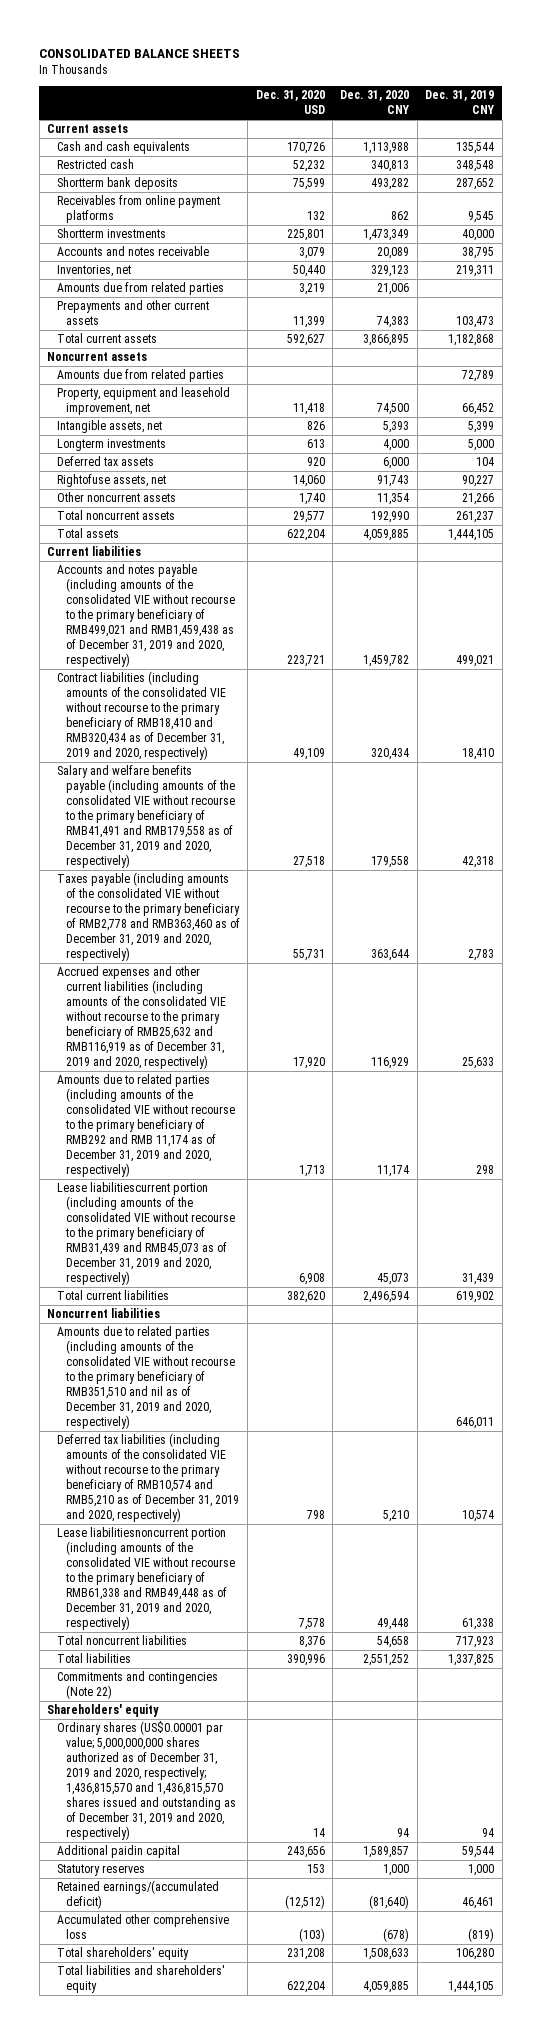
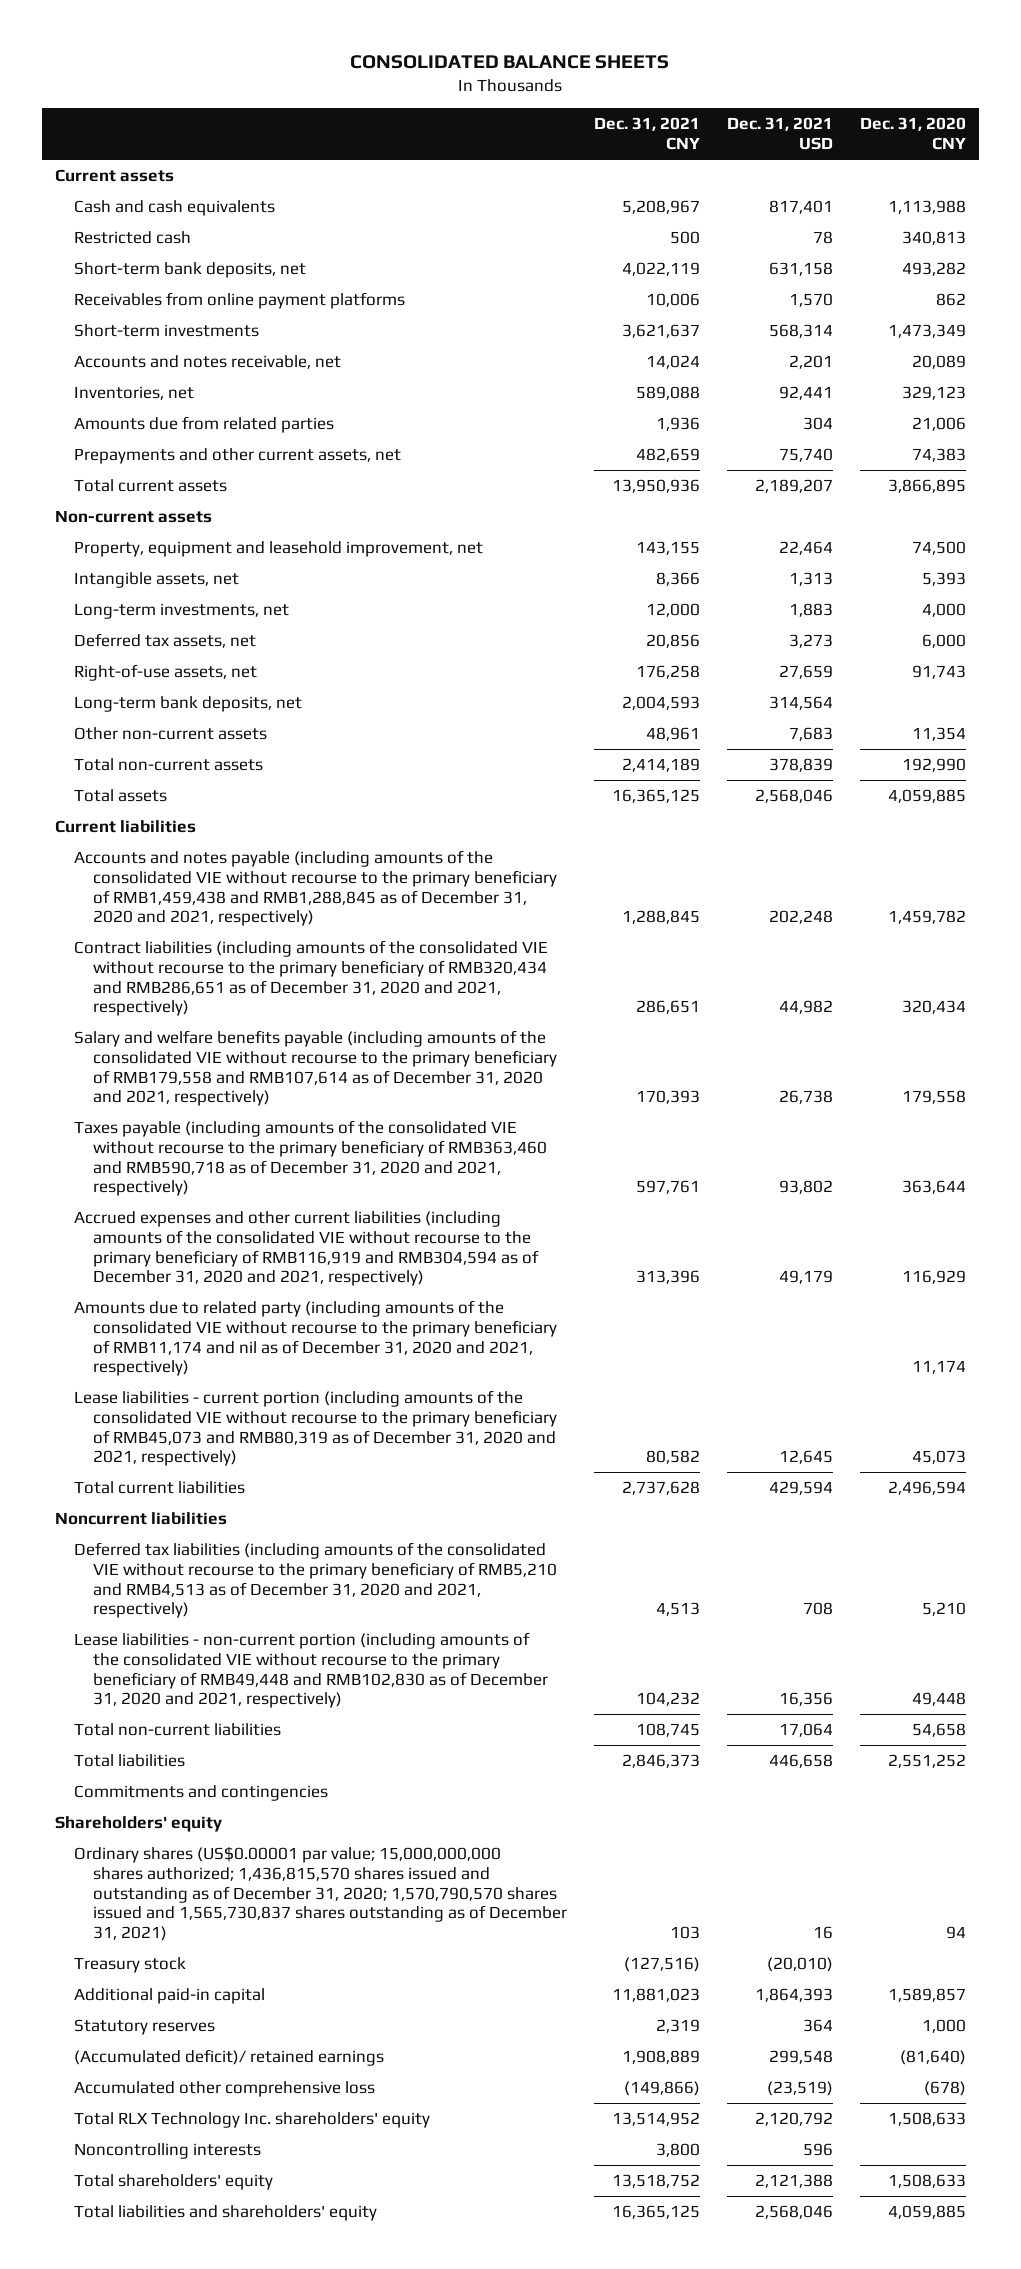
[255,90,325,115] Dec. 31, 2020 USD -> none
[425,90,495,115] Dec. 31, 2019 CNY -> none
none -> [593,117,700,151] Dec. 31, 2021 CNY
none -> [726,117,833,151] Dec. 31, 2021 USD
[56,177,178,191] Shortterm bank deposits -> [74,262,307,279] Short-term bank deposits, net
[56,228,166,239] Shortterm investments -> [74,324,260,338] Short-term investments
[56,246,209,257] Accounts and notes receivable -> [74,355,342,370] Accounts and notes receivable, net
[56,300,209,326] Prepayments and other current assets -> [74,448,402,465] Prepayments and other current assets, net
[56,369,224,383] Amounts due from related parties -> none
[47,352,148,362] Noncurrent assets -> [55,510,213,524] Non-current assets
[56,439,166,452] Longterm investments -> [74,603,290,620] Long-term investments, net
[56,456,154,467] Deferred tax assets -> [74,633,257,649] Deferred tax assets, net
[56,474,166,488] Rightofuse assets, net -> [74,664,258,682] Right-of-use assets, net
none -> [74,696,303,713] Long-term bank deposits, net
[56,492,176,503] Other noncurrent assets -> [74,727,268,741] Other non-current assets
[56,510,175,521] Total noncurrent assets -> [74,758,264,772] Total non-current assets
[56,564,235,668] Accounts and notes payable (including amounts of the consolidated VIE without recourse to the primary beneficiary of RMB499,021 and RMB1,459,438 as of December 31, 2019 and 2020, respectively) -> [74,850,558,927] Accounts and notes payable (including amounts of the consolidated VIE without recourse to the primary beneficiary of RMB1,459,438 and RMB1,288,845 as of December 31, 2020 and 2021, respectively)
[56,671,226,761] Contract liabilities (including amounts of the consolidated VIE without recourse to the primary beneficiary of RMB18,410 and RMB320,434 as of December 31, 2019 and 2020, respectively) -> [74,940,549,1017] Contract liabilities (including amounts of the consolidated VIE without recourse to the primary beneficiary of RMB320,434 and RMB286,651 as of December 31, 2020 and 2021, respectively)
[56,765,235,869] Salary and welfare benefits payable (including amounts of the consolidated VIE without recourse to the primary beneficiary of RMB41,491 and RMB179,558 as of December 31, 2019 and 2020, respectively) -> [74,1030,558,1107] Salary and welfare benefits payable (including amounts of the consolidated VIE without recourse to the primary beneficiary of RMB179,558 and RMB107,614 as of December 31, 2020 and 2021, respectively)
[56,872,240,962] Taxes payable (including amounts of the consolidated VIE without recourse to the primary beneficiary of RMB2,778 and RMB363,460 as of December 31, 2019 and 2020, respectively) -> [74,1120,548,1197] Taxes payable (including amounts of the consolidated VIE without recourse to the primary beneficiary of RMB363,460 and RMB590,718 as of December 31, 2020 and 2021, respectively)
[56,966,226,1070] Accrued expenses and other current liabilities (including amounts of the consolidated VIE without recourse to the primary beneficiary of RMB25,632 and RMB116,919 as of December 31, 2019 and 2020, respectively) -> [74,1211,540,1287] Accrued expenses and other current liabilities (including amounts of the consolidated VIE without recourse to the primary beneficiary of RMB116,919 and RMB304,594 as of December 31, 2020 and 2021, respectively)
[56,1074,235,1178] Amounts due to related parties (including amounts of the consolidated VIE without recourse to the primary beneficiary of RMB292 and RMB 11,174 as of December 31, 2019 and 2020, respectively) -> [74,1300,558,1377] Amounts due to related party (including amounts of the consolidated VIE without recourse to the primary beneficiary of RMB11,174 and nil as of December 31, 2020 and 2021, respectively)
[56,1182,235,1286] Lease liabilitiescurrent portion (including amounts of the consolidated VIE without recourse to the primary beneficiary of RMB31,439 and RMB45,073 as of December 31, 2019 and 2020, respectively) -> [74,1390,558,1467] Lease liabilities - current portion (including amounts of the consolidated VIE without recourse to the primary beneficiary of RMB45,073 and RMB80,319 as of December 31, 2020 and 2021, respectively)
[56,1326,235,1430] Amounts due to related parties (including amounts of the consolidated VIE without recourse to the primary beneficiary of RMB351,510 and nil as of December 31, 2019 and 2020, respectively) -> none
[56,1433,239,1523] Deferred tax liabilities (including amounts of the consolidated VIE without recourse to the primary beneficiary of RMB10,574 and RMB5,210 as of December 31, 2019 and 2020, respectively) -> [74,1542,558,1619] Deferred tax liabilities (including amounts of the consolidated VIE without recourse to the primary beneficiary of RMB5,210 and RMB4,513 as of December 31, 2020 and 2021, respectively)
[56,1527,235,1631] Lease liabilitiesnoncurrent portion (including amounts of the consolidated VIE without recourse to the primary beneficiary of RMB61,338 and RMB49,448 as of December 31, 2019 and 2020, respectively) -> [74,1632,549,1709] Lease liabilities - non-current portion (including amounts of the consolidated VIE without recourse to the primary beneficiary of RMB49,448 and RMB102,830 as of December 31, 2020 and 2021, respectively)
[56,1635,187,1646] Total noncurrent liabilities -> [74,1723,282,1737] Total non-current liabilities
[56,1671,218,1700] Commitments and contingencies (Note 22) -> [74,1785,329,1802] Commitments and contingencies
[56,1721,236,1841] Ordinary shares (US$0.00001 par value; 5,000,000,000 shares authorized as of December 31, 2019 and 2020, respectively; 1,436,815,570 and 1,436,815,570 shares issued and outstanding as of December 31, 2019 and 2020, respectively) -> [74,1846,568,1942] Ordinary shares (US$0.00001 par value; 15,000,000,000 shares authorized; 1,436,815,570 shares issued and outstanding as of December 31, 2020; 1,570,790,570 shares issued and 1,565,730,837 shares outstanding as of December 31, 2021)
none -> [74,1957,187,1974] Treasury stock
[56,1845,180,1859] Additional paidin capital -> [74,1988,266,2005] Additional paid-in capital
[56,1880,219,1910] Retained earnings/(accumulated deficit) -> [74,2049,385,2067] (Accumulated deficit)/ retained earnings
none -> [74,2112,431,2129] Total RLX Technology Inc. shareholders' equity
none -> [74,2143,262,2160] Noncontrolling interests

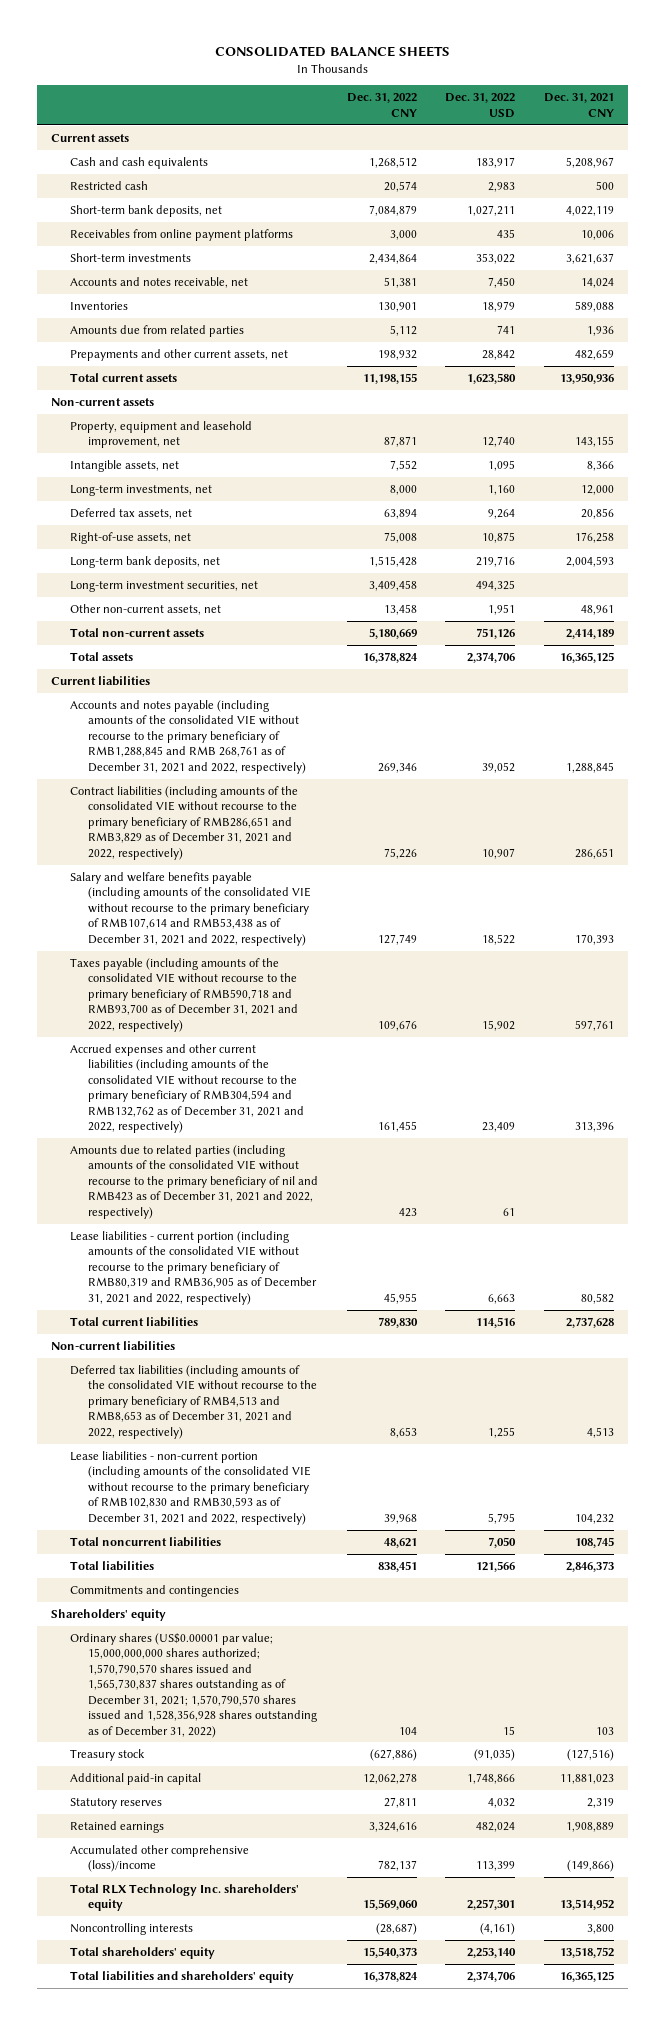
[726,117,833,151] Dec. 31, 2021 USD -> none
[859,117,966,151] Dec. 31, 2020 CNY -> none
none -> [346,93,417,117] Dec. 31, 2022 CNY
none -> [445,93,516,118] Dec. 31, 2022 USD
[74,386,195,401] Inventories, net -> [69,301,128,310] Inventories
none -> [69,580,258,592] Long-term investment securities, net
[74,727,268,741] Other non-current assets -> [69,603,221,615] Other non-current assets, net
[74,850,558,927] Accounts and notes payable (including amounts of the consolidated VIE without recourse to the primary beneficiary of RMB1,459,438 and RMB1,288,845 as of December 31, 2020 and 2021, respectively) -> [69,699,307,774] Accounts and notes payable (including amounts of the consolidated VIE without recourse to the primary beneficiary of RMB1,288,845 and RMB 268,761 as of December 31, 2021 and 2022, respectively)
[74,940,549,1017] Contract liabilities (including amounts of the consolidated VIE without recourse to the primary beneficiary of RMB320,434 and RMB286,651 as of December 31, 2020 and 2021, respectively) -> [69,785,298,860] Contract liabilities (including amounts of the consolidated VIE without recourse to the primary beneficiary of RMB286,651 and RMB3,829 as of December 31, 2021 and 2022, respectively)
[74,1030,558,1107] Salary and welfare benefits payable (including amounts of the consolidated VIE without recourse to the primary beneficiary of RMB179,558 and RMB107,614 as of December 31, 2020 and 2021, respectively) -> [69,871,312,946] Salary and welfare benefits payable (including amounts of the consolidated VIE without recourse to the primary beneficiary of RMB107,614 and RMB53,438 as of December 31, 2021 and 2022, respectively)
[74,1120,548,1197] Taxes payable (including amounts of the consolidated VIE without recourse to the primary beneficiary of RMB363,460 and RMB590,718 as of December 31, 2020 and 2021, respectively) -> [69,957,299,1032] Taxes payable (including amounts of the consolidated VIE without recourse to the primary beneficiary of RMB590,718 and RMB93,700 as of December 31, 2021 and 2022, respectively)
[74,1211,540,1287] Accrued expenses and other current liabilities (including amounts of the consolidated VIE without recourse to the primary beneficiary of RMB116,919 and RMB304,594 as of December 31, 2020 and 2021, respectively) -> [69,1043,305,1134] Accrued expenses and other current liabilities (including amounts of the consolidated VIE without recourse to the primary beneficiary of RMB304,594 and RMB132,762 as of December 31, 2021 and 2022, respectively)
[74,1300,558,1377] Amounts due to related party (including amounts of the consolidated VIE without recourse to the primary beneficiary of RMB11,174 and nil as of December 31, 2020 and 2021, respectively) -> [69,1144,319,1219] Amounts due to related parties (including amounts of the consolidated VIE without recourse to the primary beneficiary of nil and RMB423 as of December 31, 2021 and 2022, respectively)
[74,1390,558,1467] Lease liabilities - current portion (including amounts of the consolidated VIE without recourse to the primary beneficiary of RMB45,073 and RMB80,319 as of December 31, 2020 and 2021, respectively) -> [69,1230,318,1305] Lease liabilities - current portion (including amounts of the consolidated VIE without recourse to the primary beneficiary of RMB80,319 and RMB36,905 as of December 31, 2021 and 2022, respectively)
[55,1512,228,1526] Noncurrent liabilities -> [51,1340,176,1351] Non-current liabilities
[74,1542,558,1619] Deferred tax liabilities (including amounts of the consolidated VIE without recourse to the primary beneficiary of RMB5,210 and RMB4,513 as of December 31, 2020 and 2021, respectively) -> [69,1364,318,1439] Deferred tax liabilities (including amounts of the consolidated VIE without recourse to the primary beneficiary of RMB4,513 and RMB8,653 as of December 31, 2021 and 2022, respectively)
[74,1632,549,1709] Lease liabilities - non-current portion (including amounts of the consolidated VIE without recourse to the primary beneficiary of RMB49,448 and RMB102,830 as of December 31, 2020 and 2021, respectively) -> [69,1450,312,1525] Lease liabilities - non-current portion (including amounts of the consolidated VIE without recourse to the primary beneficiary of RMB102,830 and RMB30,593 as of December 31, 2021 and 2022, respectively)
[74,1723,282,1737] Total non-current liabilities -> [69,1536,221,1547] Total noncurrent liabilities
[74,1846,568,1942] Ordinary shares (US$0.00001 par value; 15,000,000,000 shares authorized; 1,436,815,570 shares issued and outstanding as of December 31, 2020; 1,570,790,570 shares issued and 1,565,730,837 shares outstanding as of December 31, 2021) -> [69,1632,318,1738] Ordinary shares (US$0.00001 par value; 15,000,000,000 shares authorized; 1,570,790,570 shares issued and 1,565,730,837 shares outstanding as of December 31, 2021; 1,570,790,570 shares issued and 1,528,356,928 shares outstanding as of December 31, 2022)
[74,2049,385,2067] (Accumulated deficit)/ retained earnings -> [69,1820,164,1833] Retained earnings
[74,2081,376,2098] Accumulated other comprehensive loss -> [69,1844,249,1873] Accumulated other comprehensive (loss)/income

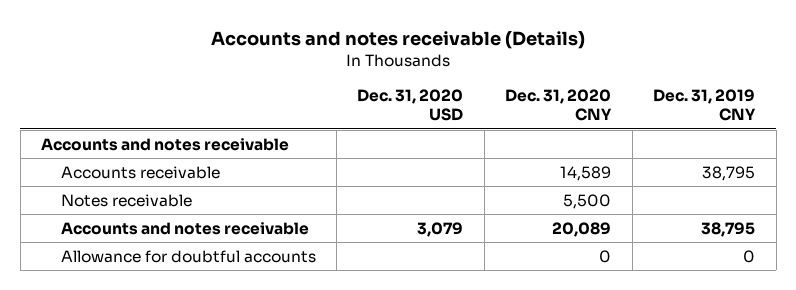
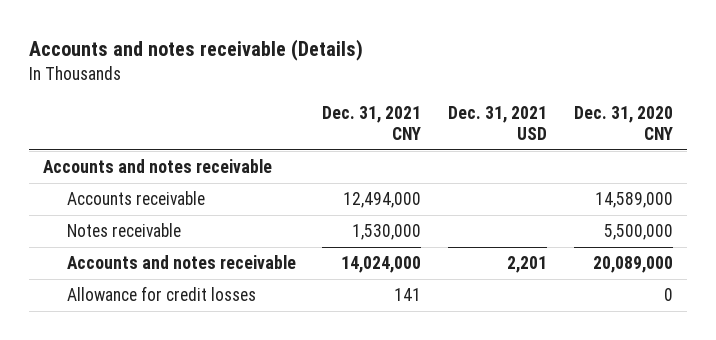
[357,89,464,122] Dec. 31, 2020 USD -> none
[653,89,757,122] Dec. 31, 2019 CNY -> none
none -> [322,106,422,141] Dec. 31, 2021 CNY
none -> [448,106,548,141] Dec. 31, 2021 USD
[60,249,316,263] Allowance for doubtful accounts -> none
[560,165,612,181] 14,589 -> [595,192,674,209] 14,589,000
[563,193,612,209] 5,500 -> [604,224,674,241] 5,500,000
[552,221,612,237] 20,089 -> [593,256,674,274] 20,089,000
none -> [66,286,256,302] Allowance for credit losses

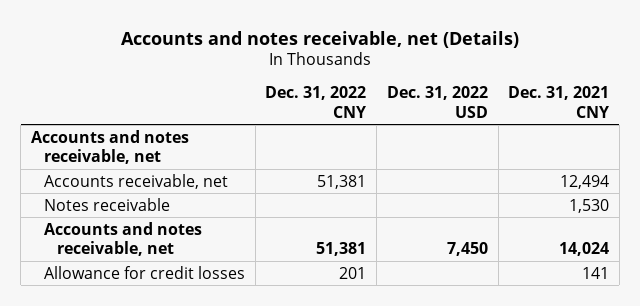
[29,39,364,62] Accounts and notes receivable (Details) -> [121,30,520,48] Accounts and notes receivable, net (Details)
[448,106,548,141] Dec. 31, 2021 USD -> none
[574,106,674,141] Dec. 31, 2020 CNY -> none
none -> [265,86,367,118] Dec. 31, 2022 CNY
none -> [386,86,488,118] Dec. 31, 2022 USD
[42,159,272,174] Accounts and notes receivable -> [30,129,189,165] Accounts and notes receivable, net
[66,191,205,206] Accounts receivable -> [44,173,229,189] Accounts receivable, net
[343,192,422,209] 12,494,000 -> [560,174,610,189] 12,494
[352,224,422,241] 1,530,000 -> [569,198,610,213] 1,530
[66,255,296,270] Accounts and notes receivable -> [44,221,203,257] Accounts and notes receivable, net
[341,256,422,274] 14,024,000 -> [559,242,610,257] 14,024

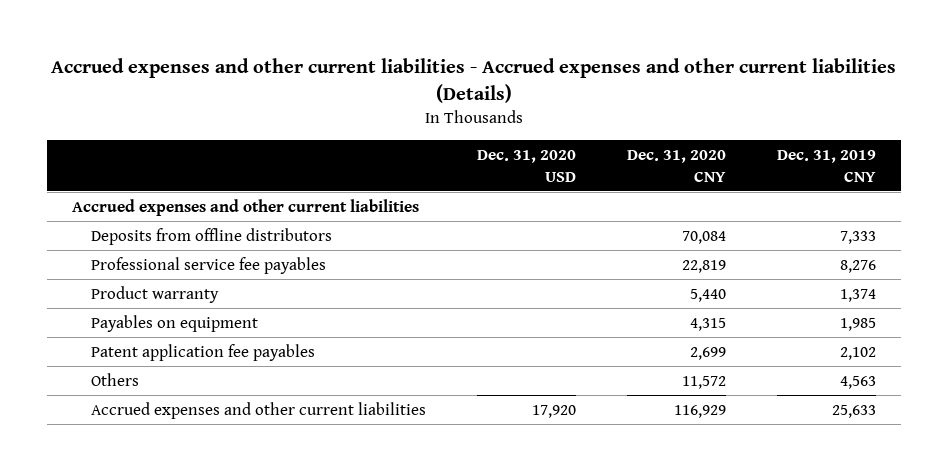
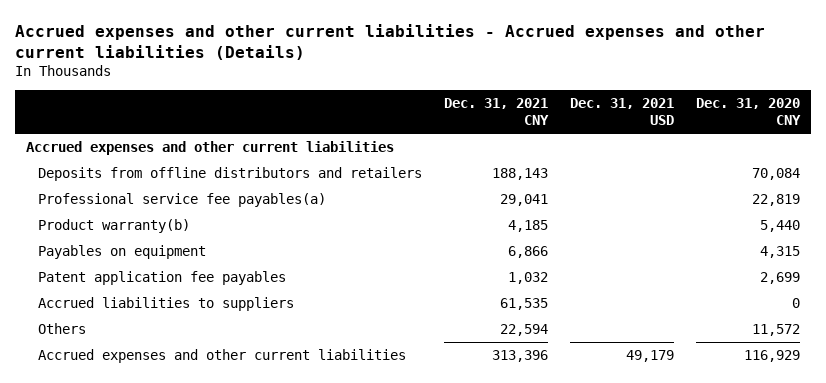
[477,150,577,182] Dec. 31, 2020 USD -> none
[777,150,877,182] Dec. 31, 2019 CNY -> none
none -> [444,98,550,126] Dec. 31, 2021 CNY
none -> [570,98,675,126] Dec. 31, 2021 USD
[91,227,333,245] Deposits from offline distributors -> [38,167,423,182] Deposits from offline distributors and retailers
[91,256,327,274] Professional service fee payables -> [38,193,327,208] Professional service fee payables(a)
[91,285,220,303] Product warranty -> [38,219,191,234] Product warranty(b)
none -> [38,297,295,312] Accrued liabilities to suppliers

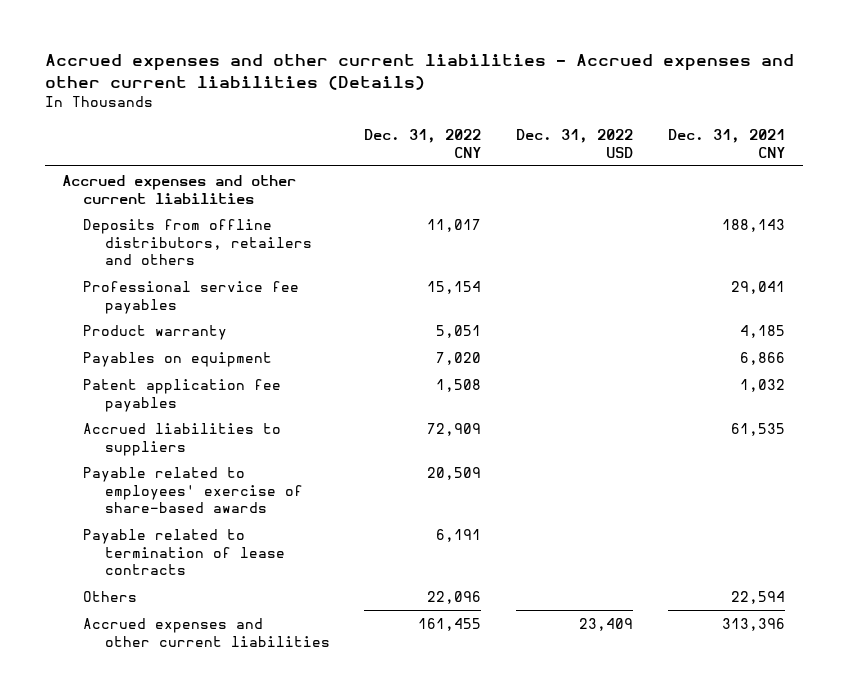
[570,98,675,126] Dec. 31, 2021 USD -> none
[695,98,801,126] Dec. 31, 2020 CNY -> none
none -> [364,129,482,158] Dec. 31, 2022 CNY
none -> [516,129,634,158] Dec. 31, 2022 USD
[38,167,423,182] Deposits from offline distributors and retailers -> [83,218,312,266] Deposits from offline distributors, retailers and others
[38,193,327,208] Professional service fee payables(a) -> [83,280,300,314] Professional service fee payables
[38,219,191,234] Product warranty(b) -> [83,324,228,340] Product warranty
none -> [83,466,303,514] Payable related to employees' exercise of share-based awards
none -> [83,528,285,576] Payable related to termination of lease contracts

